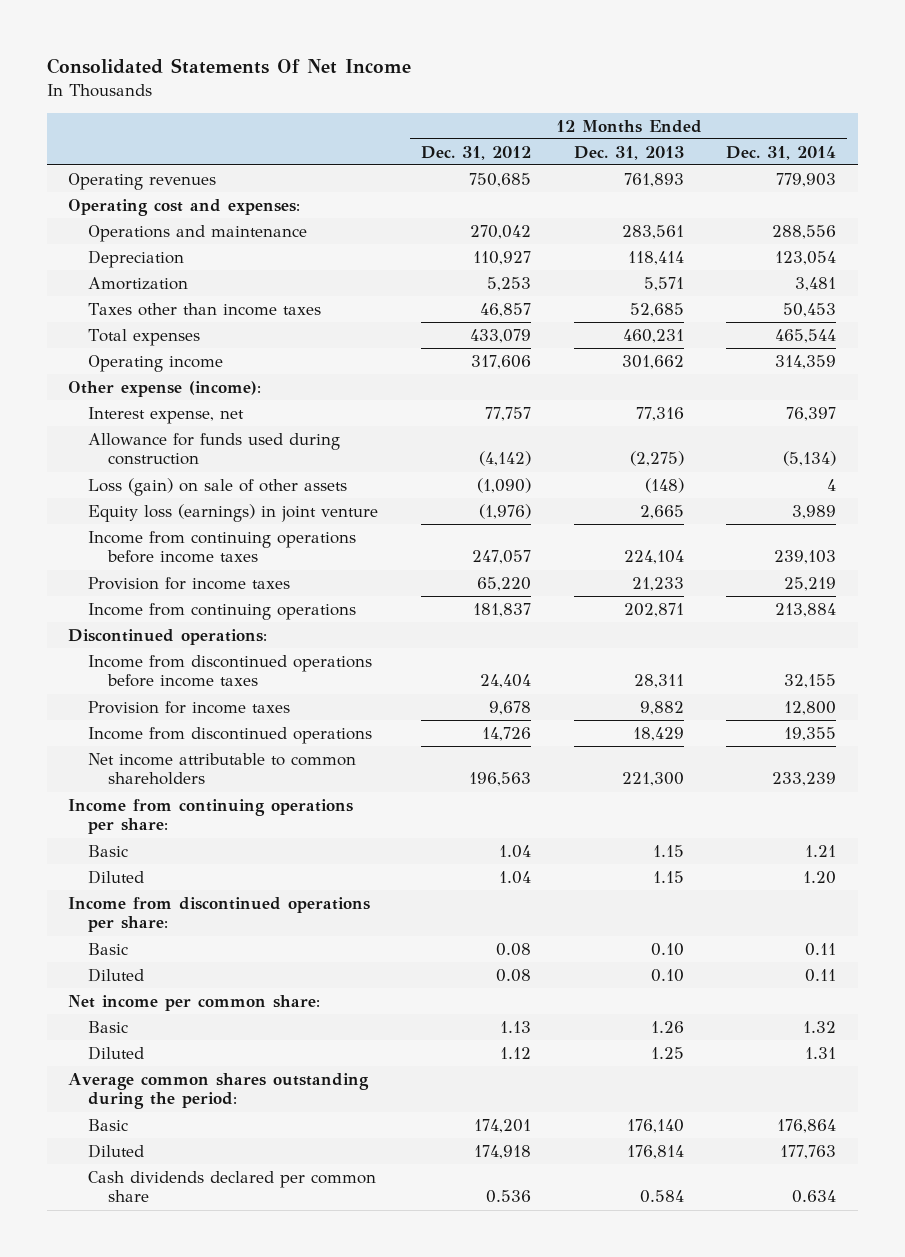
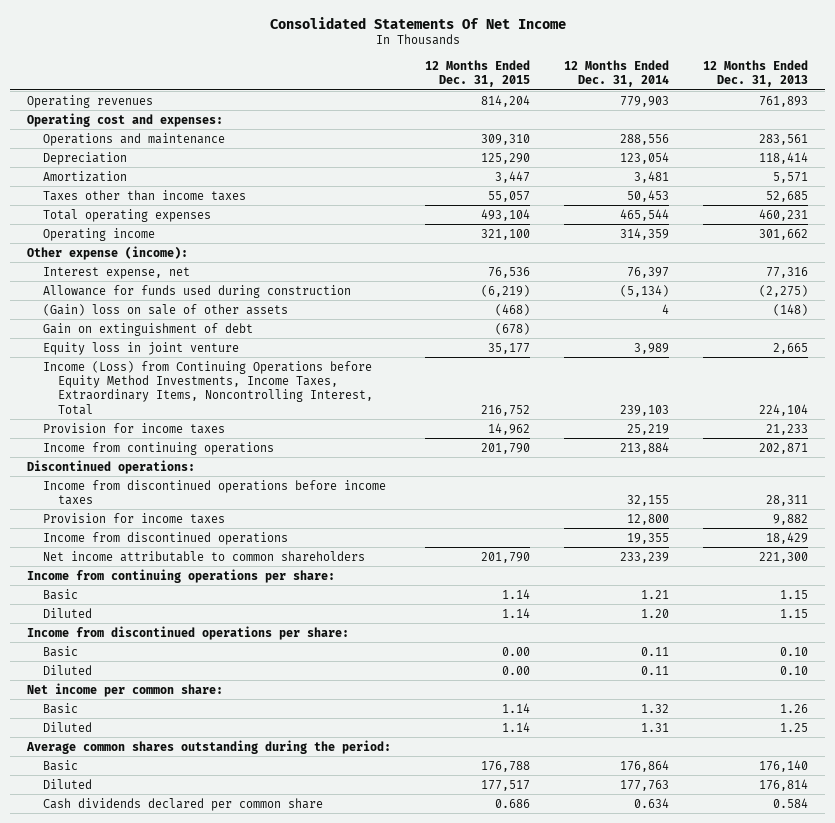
[420,145,531,160] Dec. 31, 2012 -> none
none -> [425,59,531,88] 12 Months Ended Dec. 31, 2015
[88,328,201,346] Total expenses -> [42,208,211,222] Total operating expenses
[88,477,348,496] Loss (gain) on sale of other assets -> [42,303,288,316] (Gain) loss on sale of other assets
none -> [42,322,253,336] Gain on extinguishment of debt
[88,503,379,522] Equity loss (earnings) in joint venture -> [42,341,239,355] Equity loss in joint venture
[88,530,357,564] Income from continuing operations before income taxes -> [42,360,374,415] Income (Loss) from Continuing Operations before Equity Method Investments, Income Taxes, Extraordinary Items, Noncontrolling Interest, Total

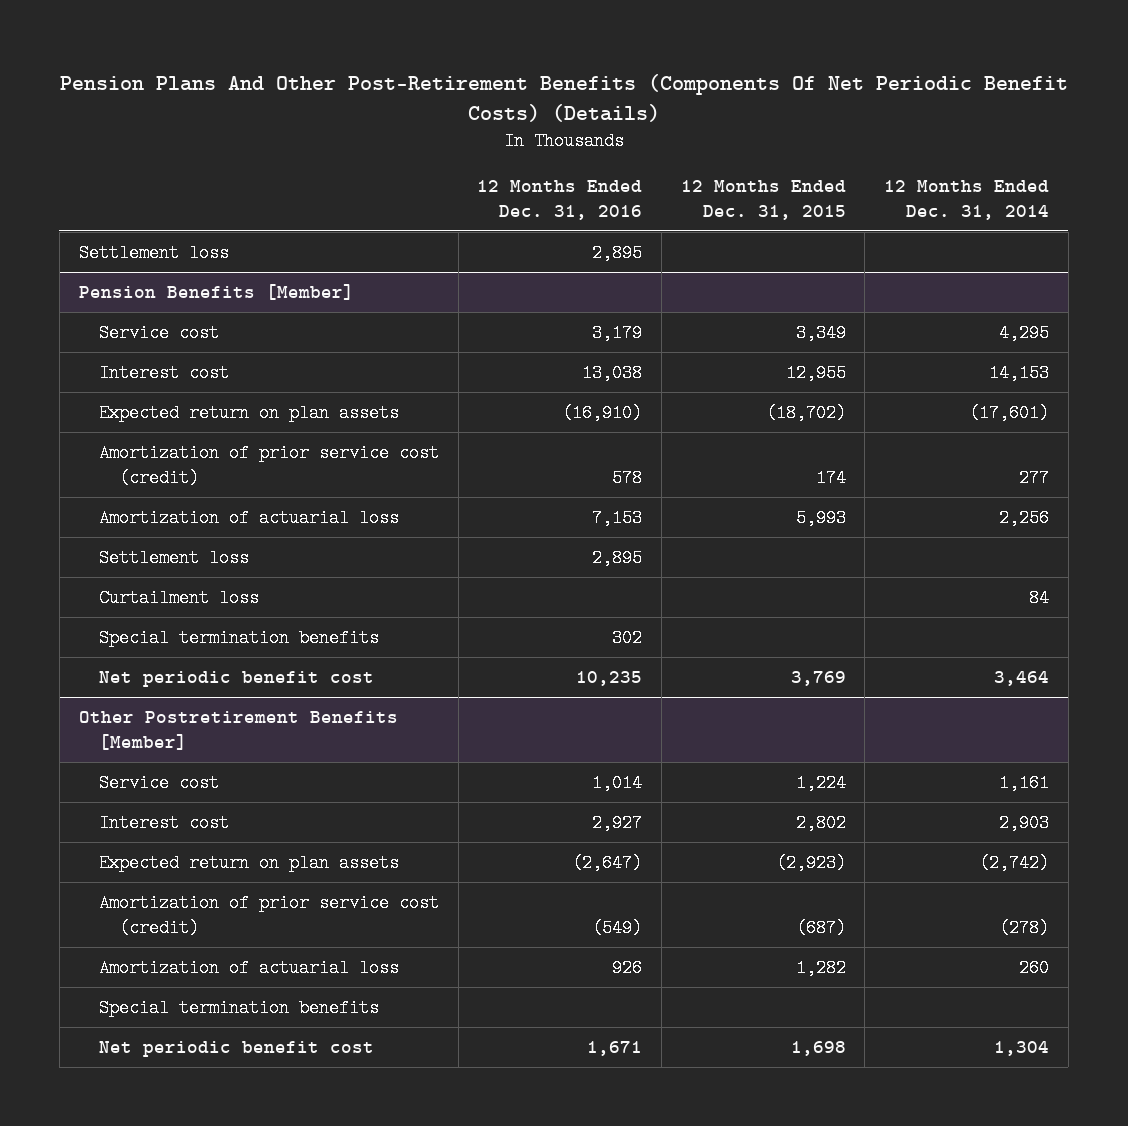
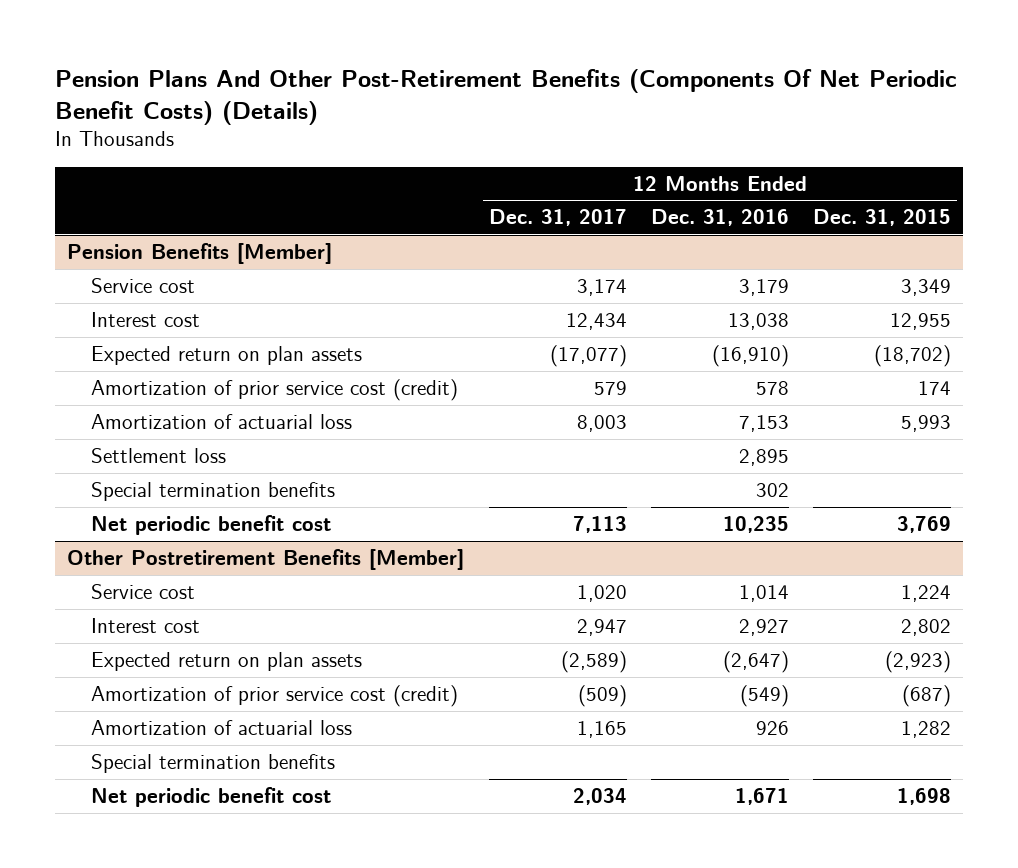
[884,179,1050,220] 12 Months Ended Dec. 31, 2014 -> none
none -> [488,209,627,227] Dec. 31, 2017
[78,243,229,262] Settlement loss -> none
[98,588,259,607] Curtailment loss -> none

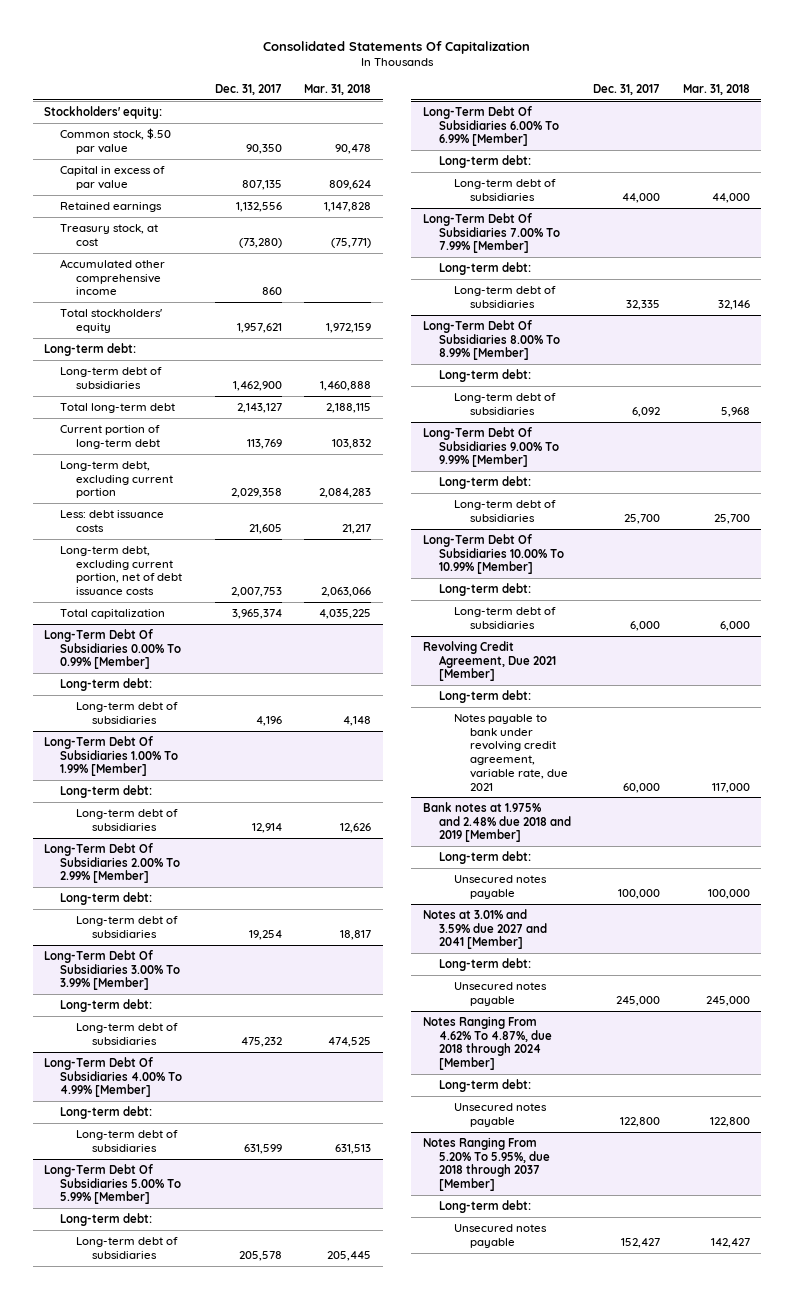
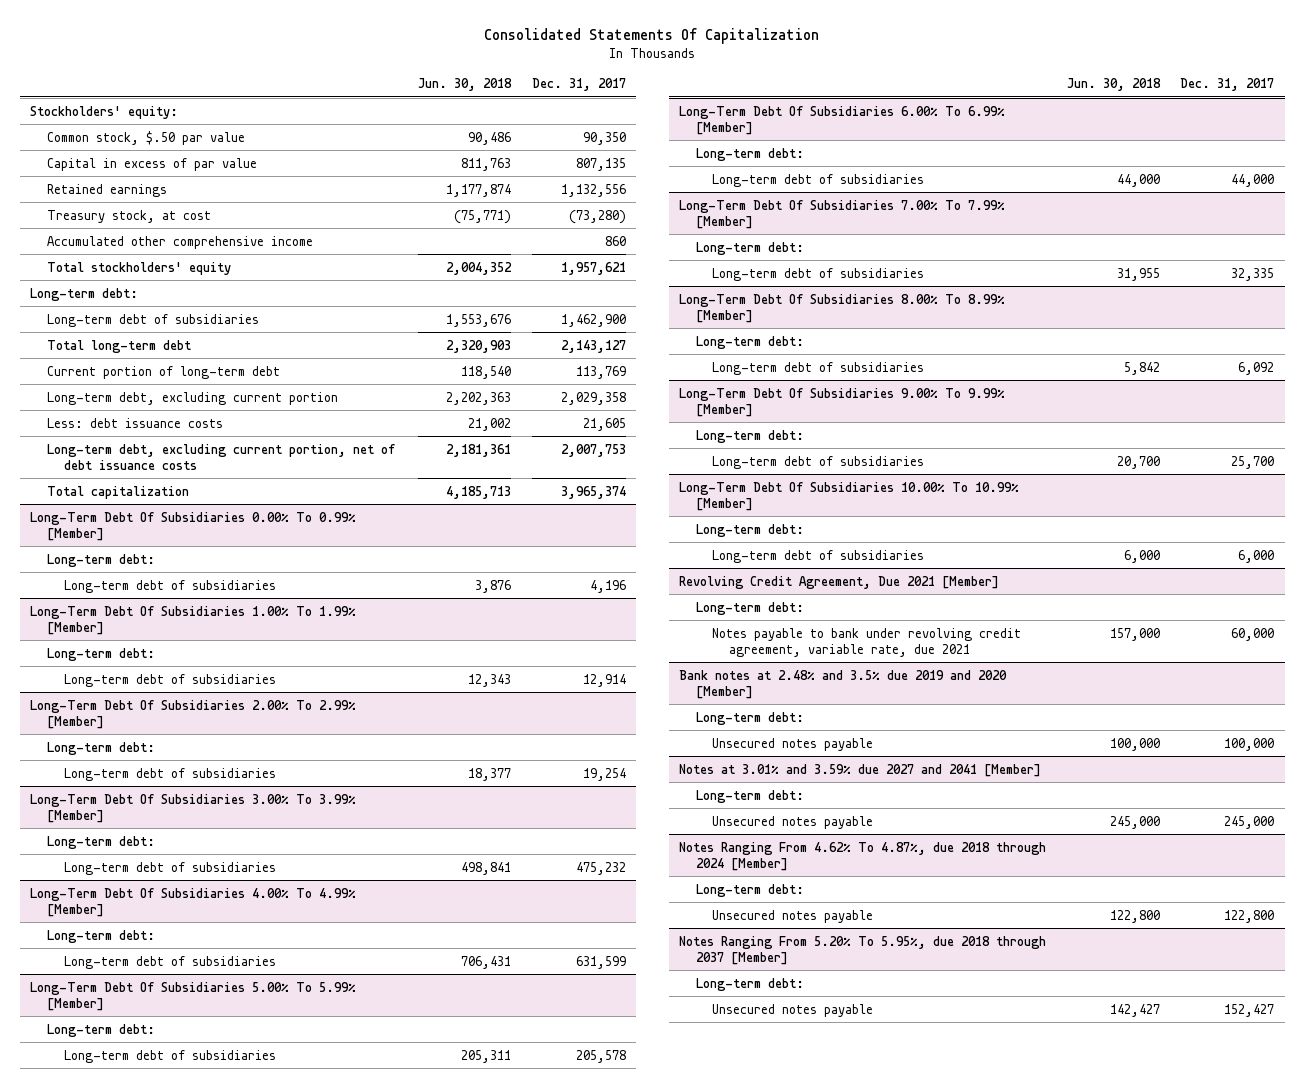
[304,83,372,95] Mar. 31, 2018 -> none
none -> [418,78,513,92] Jun. 30, 2018
[422,801,571,843] Bank notes at 1.975% and 2.48% due 2018 and 2019 [Member] -> [678,669,1007,699] Bank notes at 2.48% and 3.5% due 2019 and 2020 [Member]

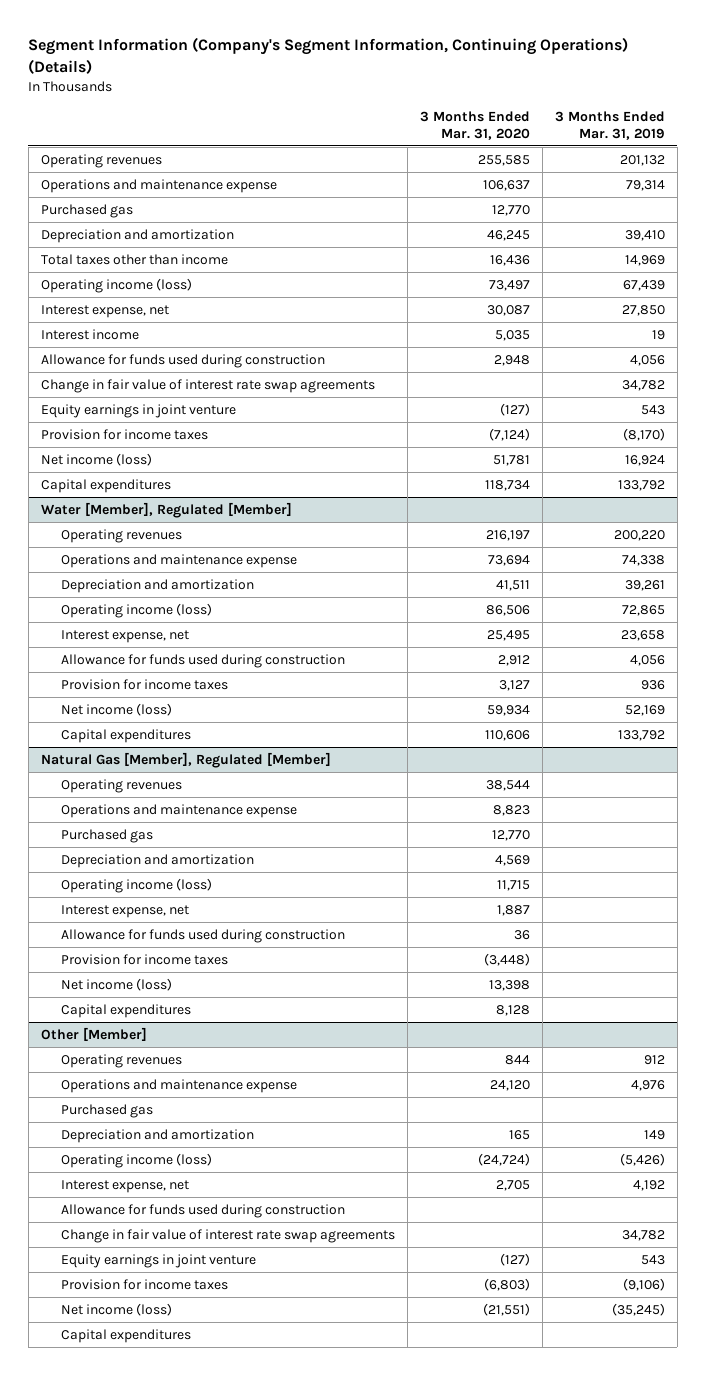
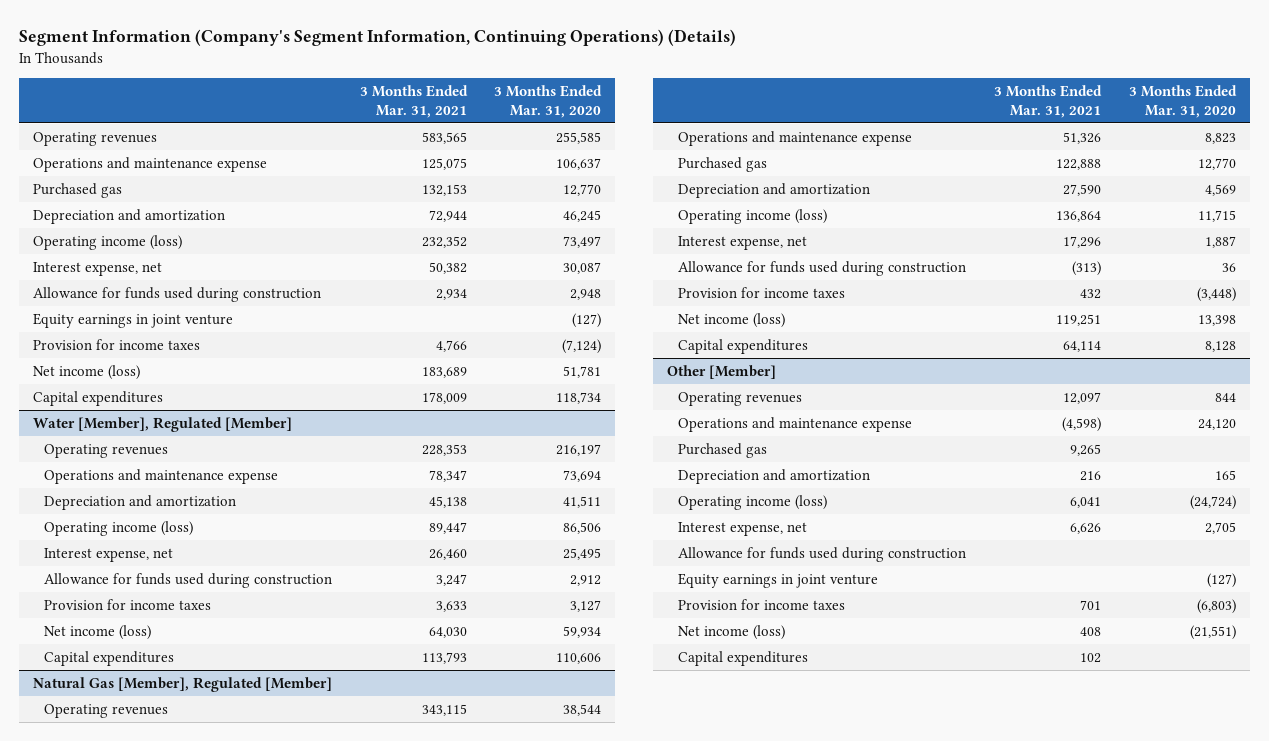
[554,111,665,140] 3 Months Ended Mar. 31, 2019 -> none
none -> [359,85,468,118] 3 Months Ended Mar. 31, 2021
[40,253,228,265] Total taxes other than income -> none
[40,328,139,340] Interest income -> none
[40,378,375,393] Change in fair value of interest rate swap agreements -> none
[61,1228,396,1243] Change in fair value of interest rate swap agreements -> none

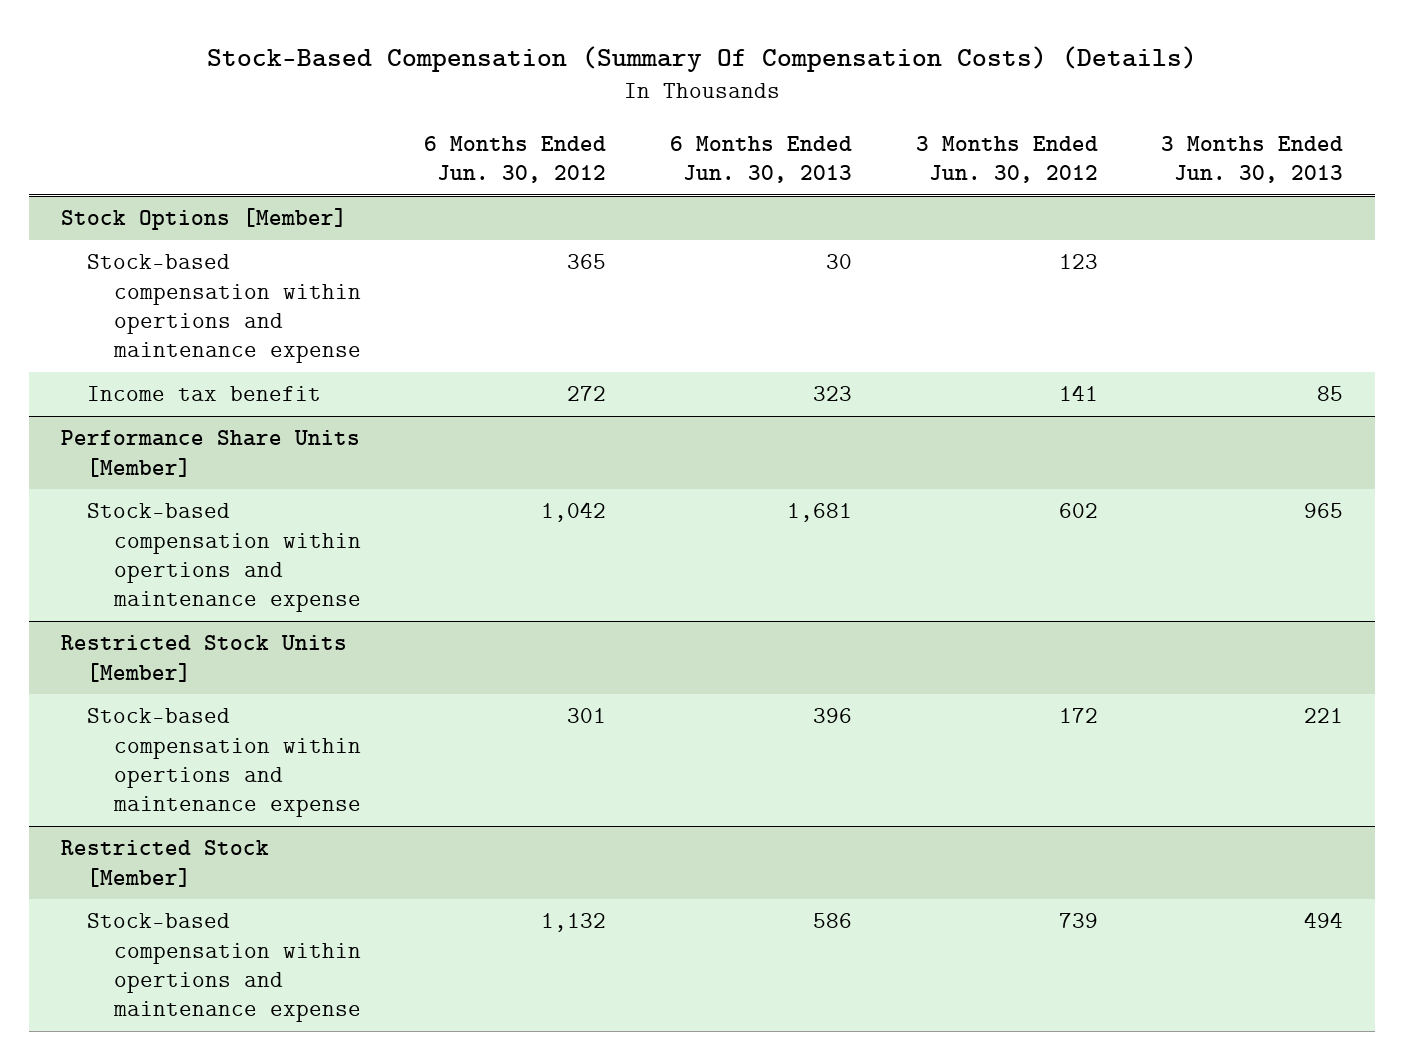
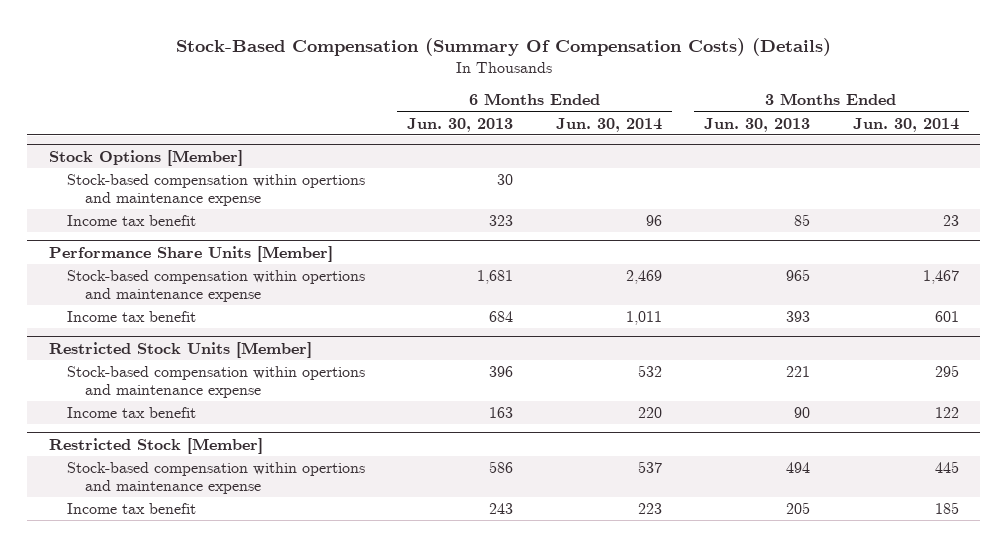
[424,135,607,184] 6 Months Ended Jun. 30, 2012 -> none
[915,135,1098,184] 3 Months Ended Jun. 30, 2012 -> none
none -> [555,117,662,132] Jun. 30, 2014
none -> [852,117,959,132] Jun. 30, 2014
none -> [66,311,196,323] Income tax benefit
none -> [66,407,196,419] Income tax benefit
none -> [66,503,196,515] Income tax benefit

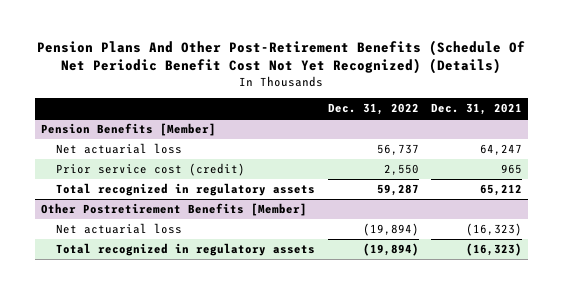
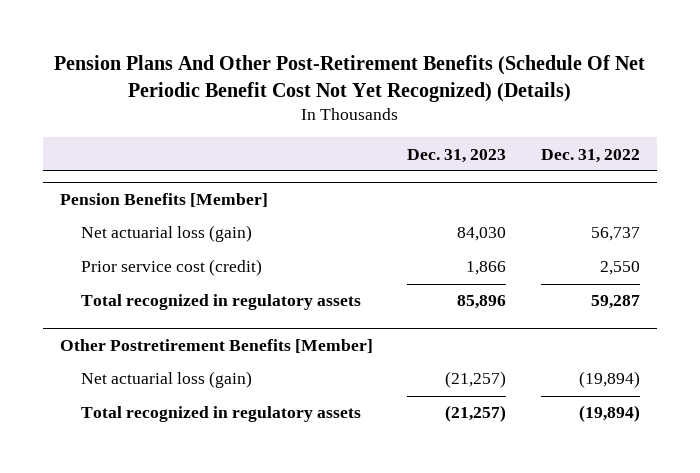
[430,102,522,115] Dec. 31, 2021 -> none
none -> [407,148,507,163] Dec. 31, 2023
[56,143,183,155] Net actuarial loss -> [80,225,252,243] Net actuarial loss (gain)
[56,223,183,235] Net actuarial loss -> [80,371,252,389] Net actuarial loss (gain)

